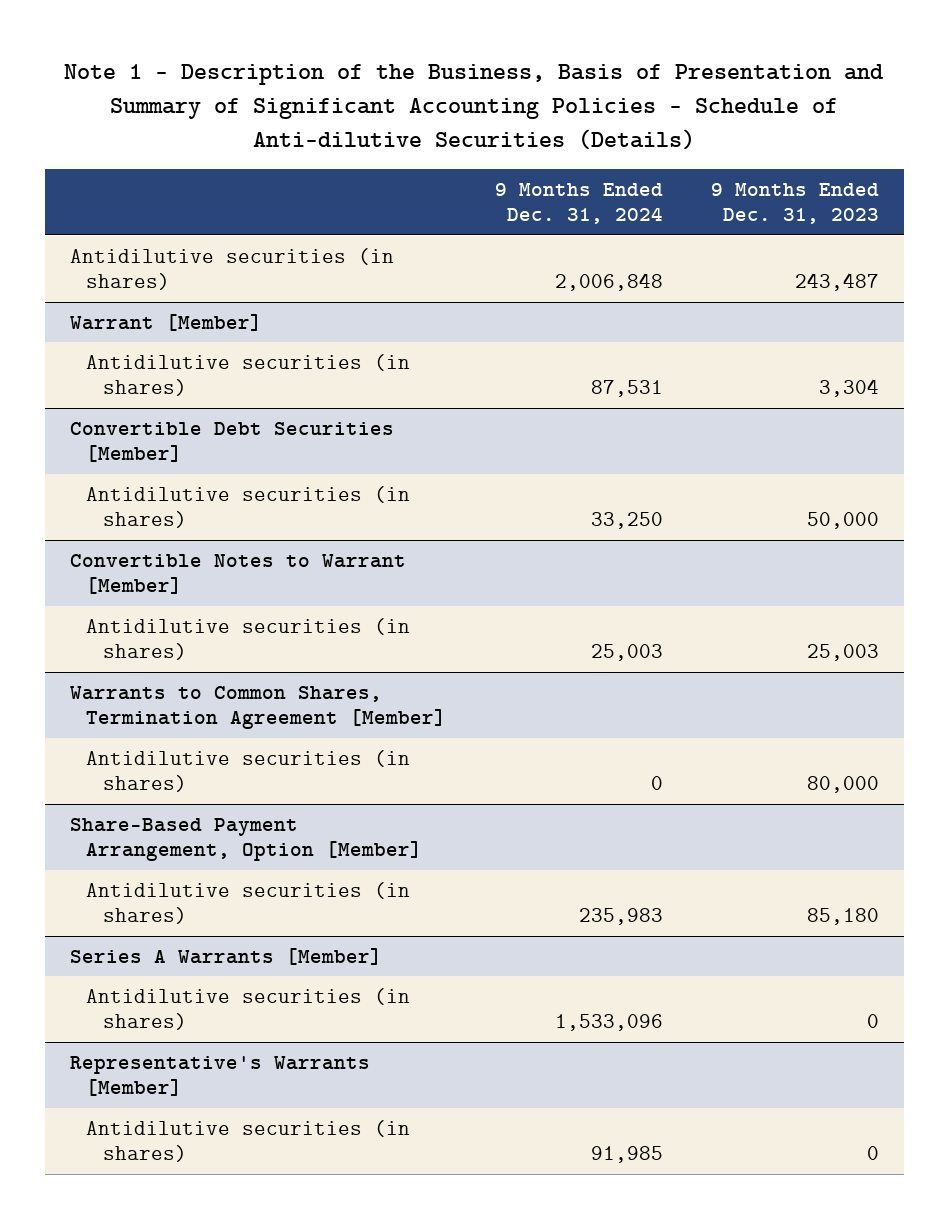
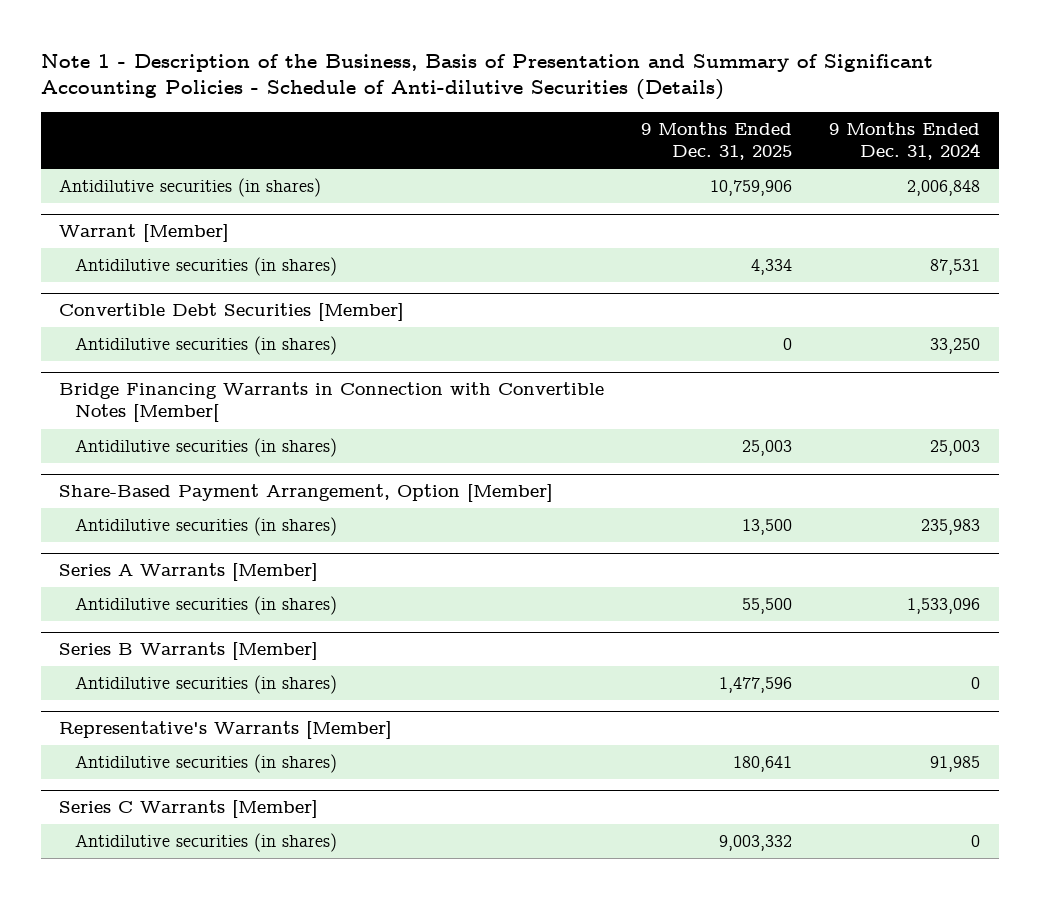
[711,183,880,225] 9 Months Ended Dec. 31, 2023 -> none
none -> [641,121,793,161] 9 Months Ended Dec. 31, 2025
[69,553,406,595] Convertible Notes to Warrant [Member] -> none
none -> [59,382,605,423] Bridge Financing Warrants in Connection with Convertible Notes [Member[
[69,685,447,730] Warrants to Common Shares, Termination Agreement [Member] -> none
[86,749,411,793] Antidilutive securities (in shares) -> none
none -> [59,642,319,661] Series B Warrants [Member]
none -> [75,675,338,695] Antidilutive securities (in shares)
none -> [59,800,319,819] Series C Warrants [Member]
none -> [75,833,338,853] Antidilutive securities (in shares)

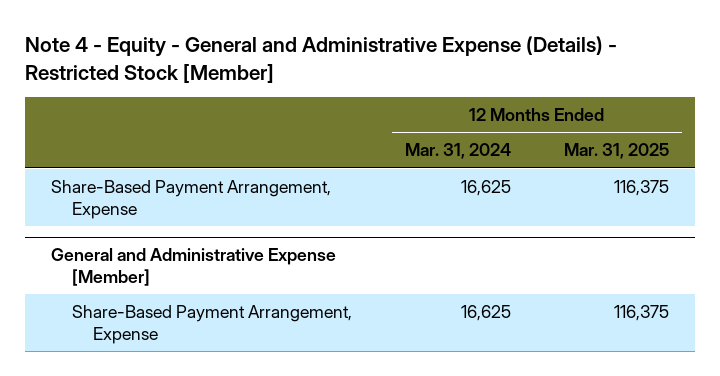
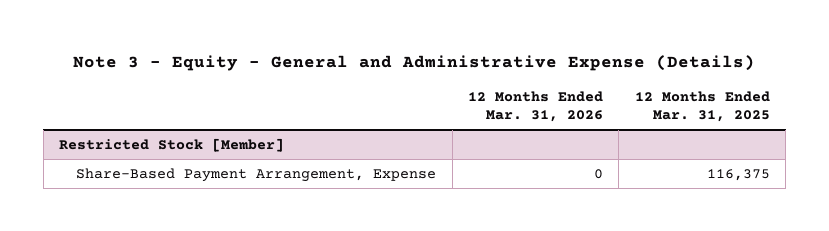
[24,36,617,83] Note 4 - Equity - General and Administrative Expense (Details) - Restricted Stock [Member] -> [73,54,756,71] Note 3 - Equity - General and Administrative Expense (Details)
[405,143,512,160] Mar. 31, 2024 -> none
none -> [468,90,604,122] 12 Months Ended Mar. 31, 2026
[51,179,332,220] Share-Based Payment Arrangement, Expense -> none
[51,248,337,287] General and Administrative Expense [Member] -> [58,138,284,153] Restricted Stock [Member]

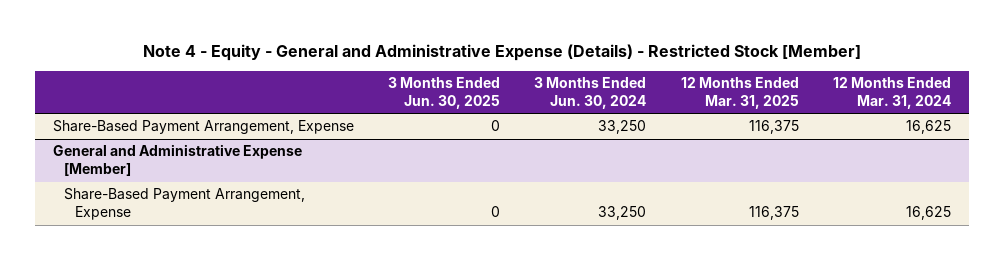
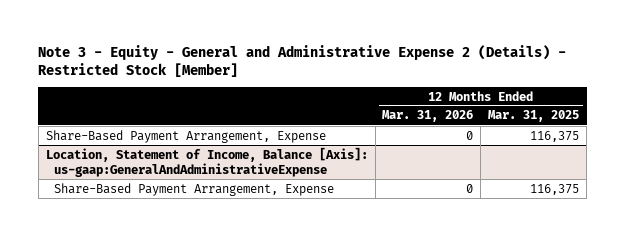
[142,44,861,62] Note 4 - Equity - General and Administrative Expense (Details) - Restricted Stock [Member] -> [38,44,567,78] Note 3 - Equity - General and Administrative Expense 2 (Details) - Restricted Stock [Member]
[387,77,500,110] 3 Months Ended Jun. 30, 2025 -> none
[534,77,647,110] 3 Months Ended Jun. 30, 2024 -> none
[833,77,952,110] 12 Months Ended Mar. 31, 2024 -> none
none -> [382,110,474,123] Mar. 31, 2026
[52,144,302,177] General and Administrative Expense [Member] -> [45,146,368,177] Location, Statement of Income, Balance [Axis]: us-gaap:GeneralAndAdministrativeExpense

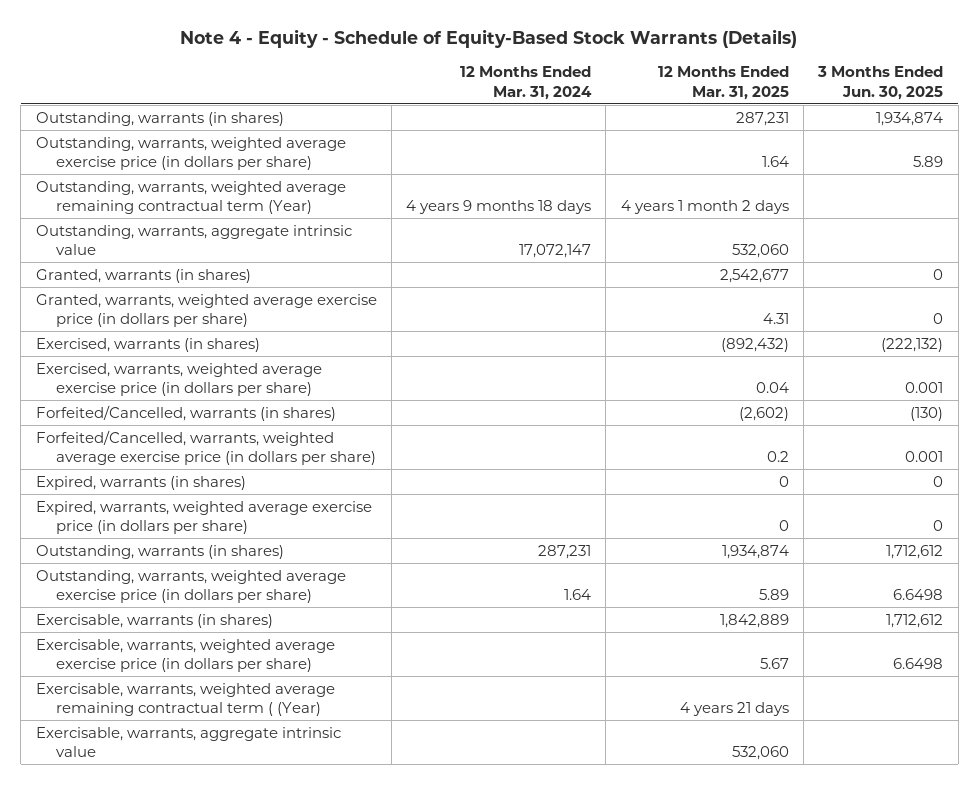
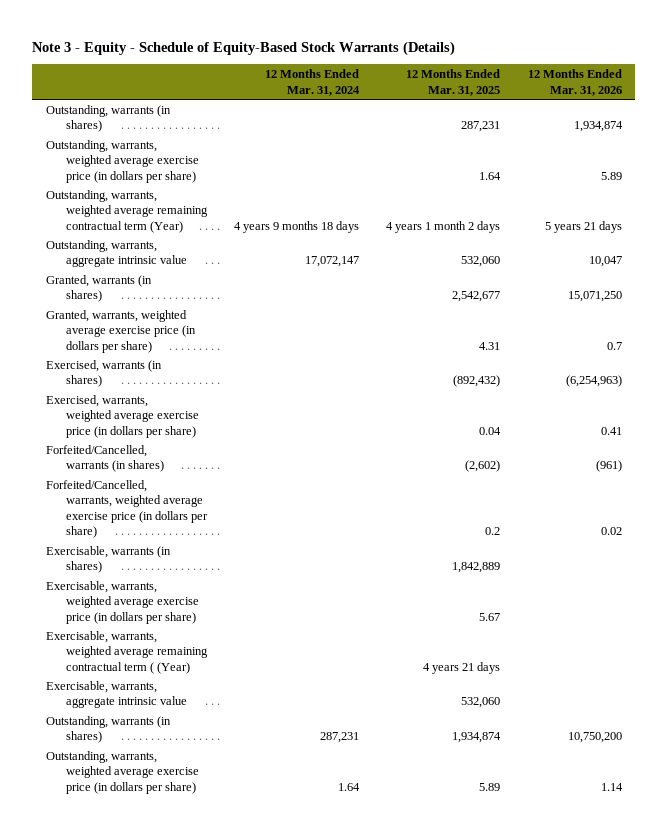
[180,29,798,49] Note 4 - Equity - Schedule of Equity-Based Stock Warrants (Details) -> [32,40,456,56] Note 3 - Equity - Schedule of Equity-Based Stock Warrants (Details)
[817,66,944,100] 3 Months Ended Jun. 30, 2025 -> none
none -> [527,69,622,96] 12 Months Ended Mar. 31, 2026
[35,475,246,490] Expired, warrants (in shares) -> none
[35,500,372,535] Expired, warrants, weighted average exercise price (in dollars per share) -> none
[35,544,284,559] Outstanding, warrants (in shares) -> [45,716,171,744] Outstanding, warrants (in shares)
[35,569,346,604] Outstanding, warrants, weighted average exercise price (in dollars per share) -> [45,751,199,794] Outstanding, warrants, weighted average exercise price (in dollars per share)

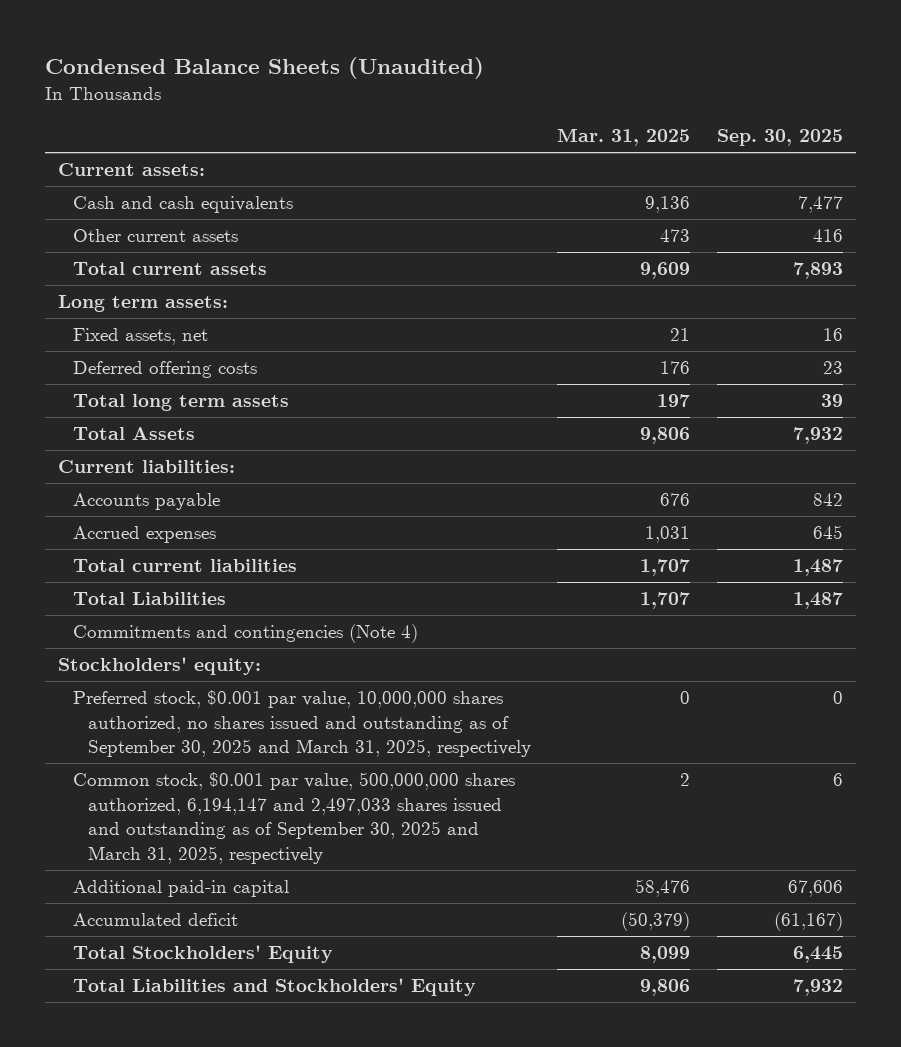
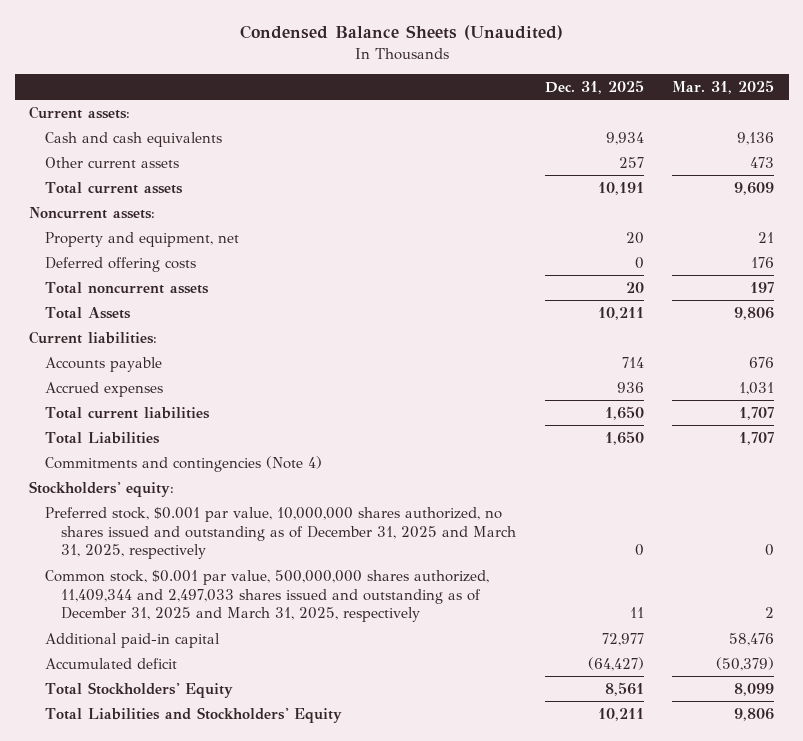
[716,129,843,147] Sep. 30, 2025 -> none
none -> [544,79,644,94] Dec. 31, 2025
[57,295,228,313] Long term assets: -> [29,206,156,219] Noncurrent assets:
[73,328,209,346] Fixed assets, net -> [45,231,240,247] Property and equipment, net
[73,394,290,412] Total long term assets -> [45,281,210,294] Total noncurrent assets
[73,690,532,758] Preferred stock, $0.001 par value, 10,000,000 shares authorized, no shares issued and outstanding as of September 30, 2025 and March 31, 2025, respectively -> [45,506,516,560] Preferred stock, $0.001 par value, 10,000,000 shares authorized, no shares issued and outstanding as of December 31, 2025 and March 31, 2025, respectively
[73,772,516,864] Common stock, $0.001 par value, 500,000,000 shares authorized, 6,194,147 and 2,497,033 shares issued and outstanding as of September 30, 2025 and March 31, 2025, respectively -> [45,569,490,623] Common stock, $0.001 par value, 500,000,000 shares authorized, 11,409,344 and 2,497,033 shares issued and outstanding as of December 31, 2025 and March 31, 2025, respectively

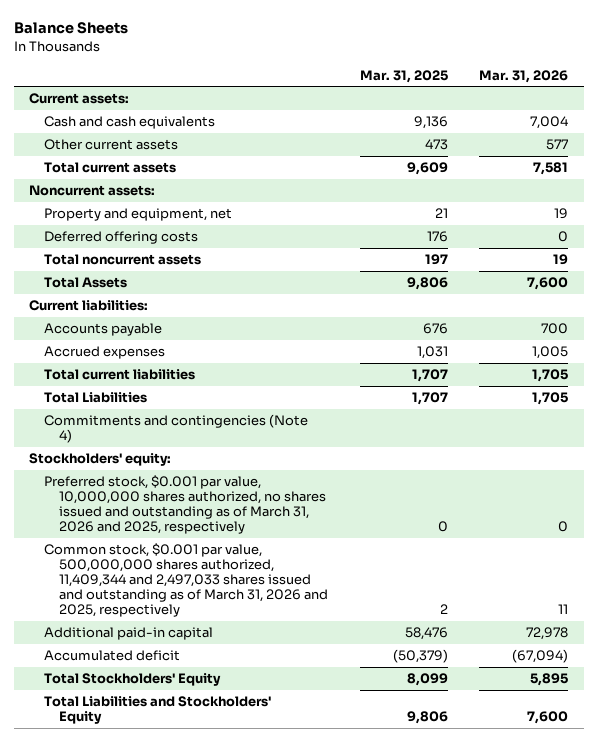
[239,25,563,41] Condensed Balance Sheets (Unaudited) -> [13,22,128,35] Balance Sheets
[544,79,644,94] Dec. 31, 2025 -> none
none -> [479,69,569,83] Mar. 31, 2026
[45,506,516,560] Preferred stock, $0.001 par value, 10,000,000 shares authorized, no shares issued and outstanding as of December 31, 2025 and March 31, 2025, respectively -> [44,475,327,535] Preferred stock, $0.001 par value, 10,000,000 shares authorized, no shares issued and outstanding as of March 31, 2026 and 2025, respectively
[45,569,490,623] Common stock, $0.001 par value, 500,000,000 shares authorized, 11,409,344 and 2,497,033 shares issued and outstanding as of December 31, 2025 and March 31, 2025, respectively -> [44,543,329,618] Common stock, $0.001 par value, 500,000,000 shares authorized, 11,409,344 and 2,497,033 shares issued and outstanding as of March 31, 2026 and 2025, respectively

